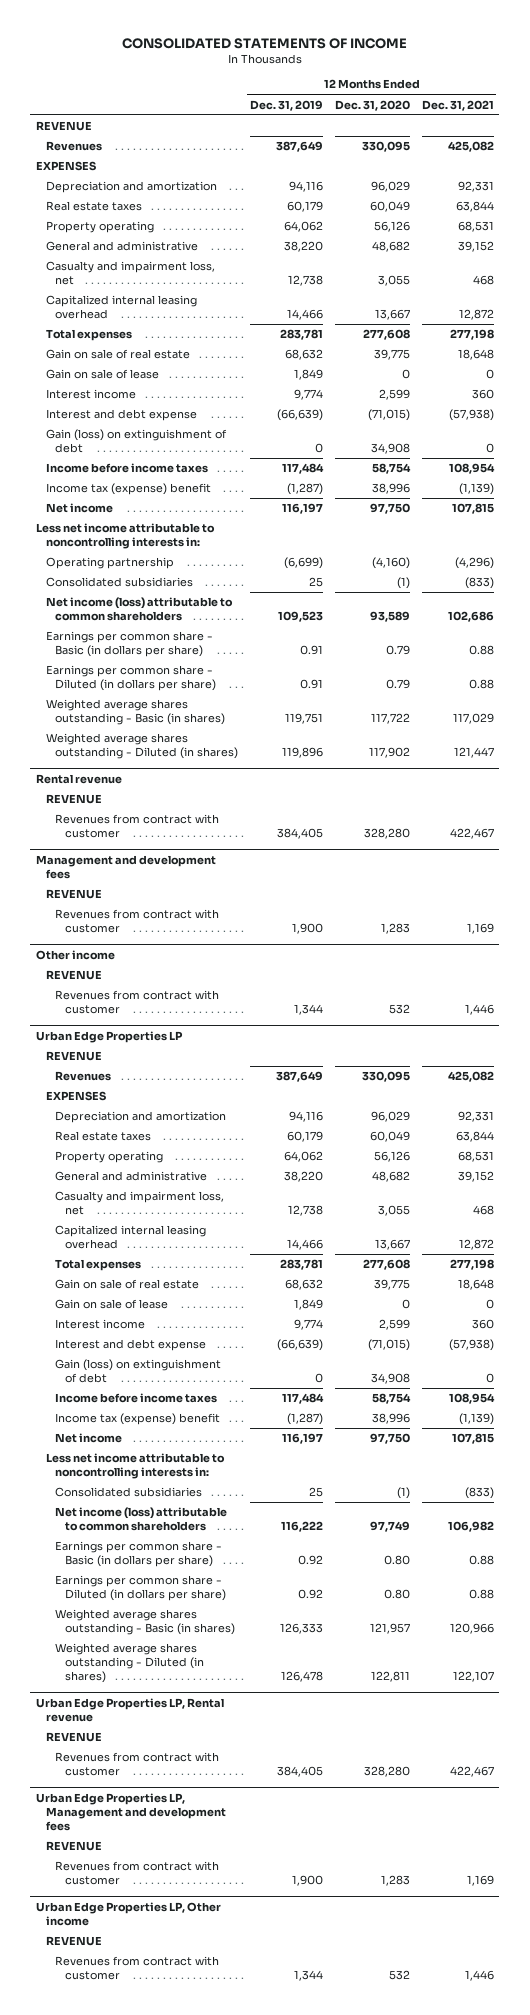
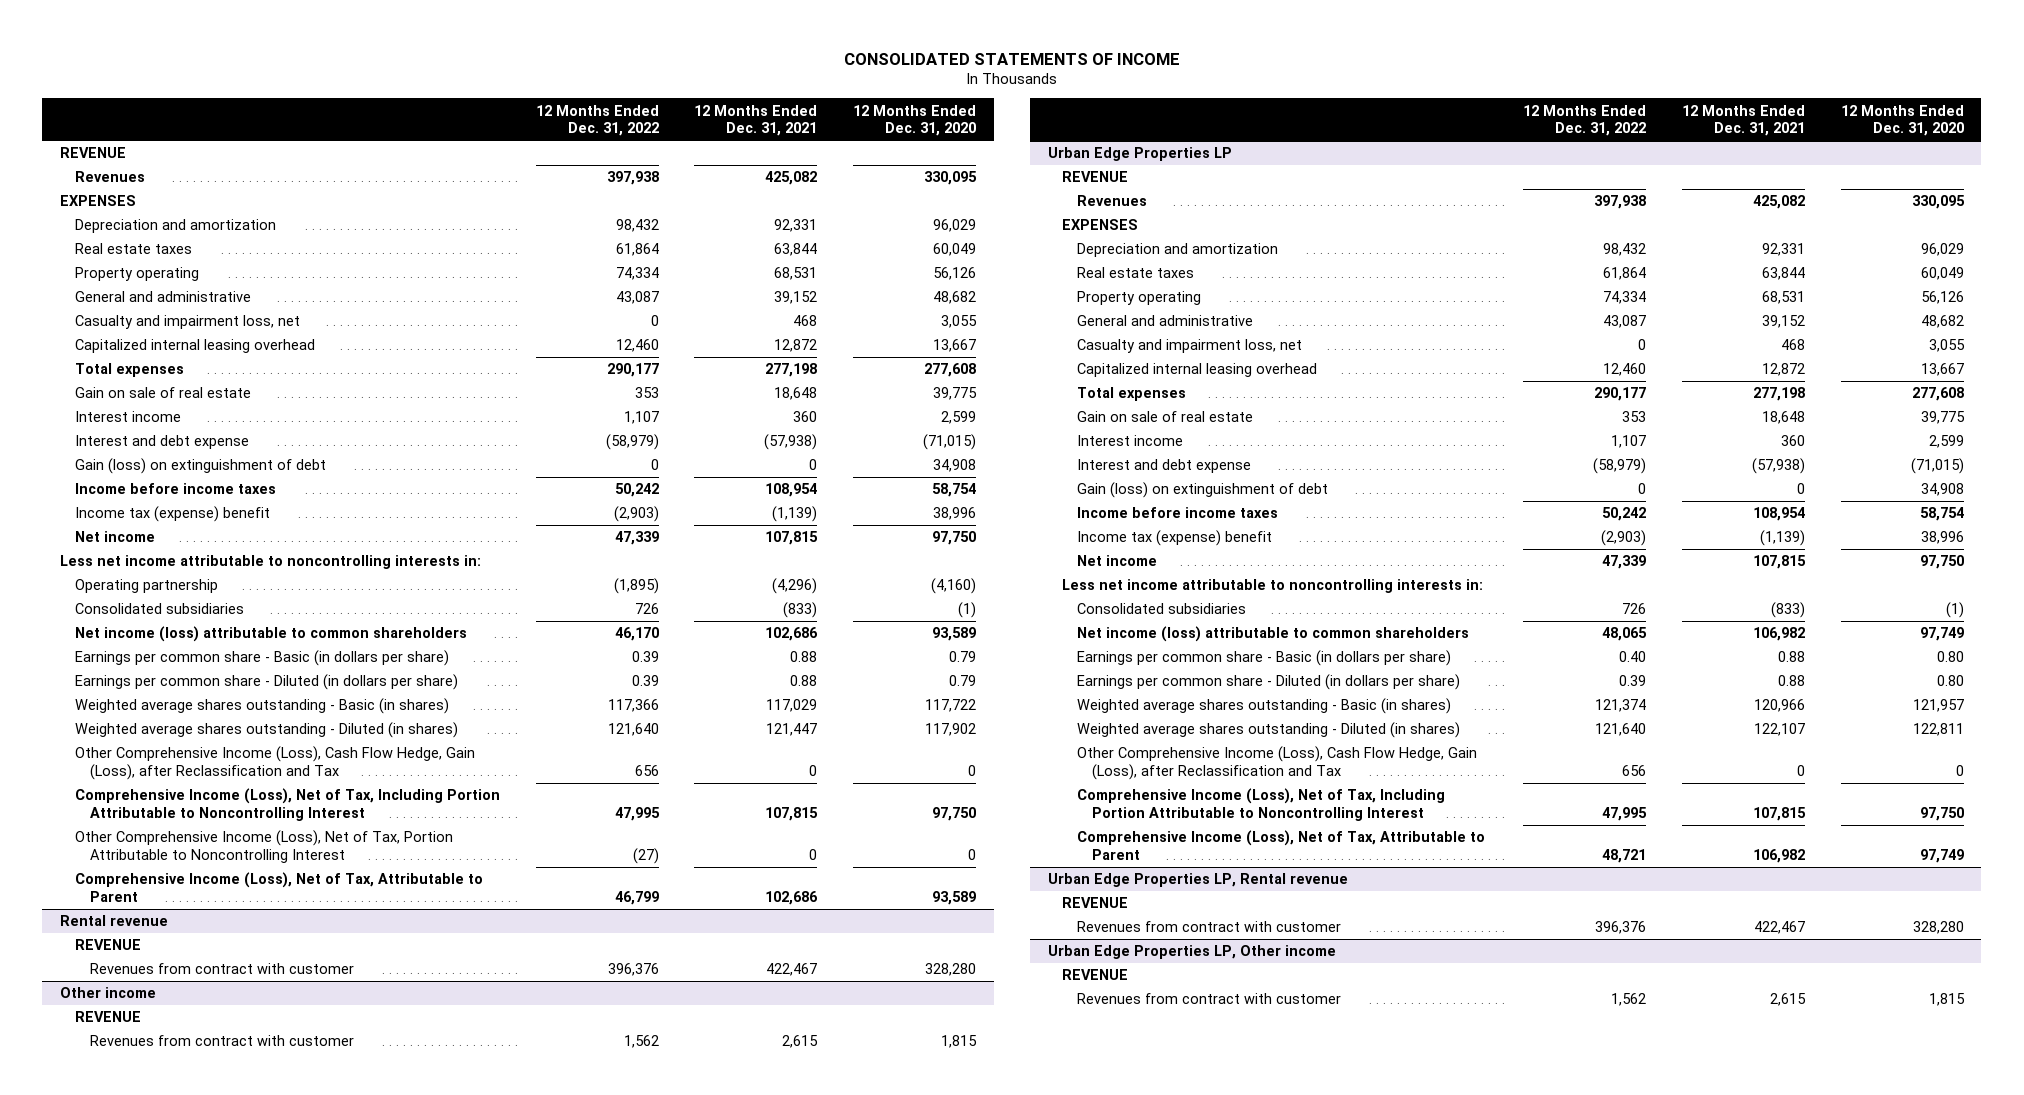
[250,99,324,111] Dec. 31, 2019 -> none
none -> [535,104,659,137] 12 Months Ended Dec. 31, 2022
[45,369,159,380] Gain on sale of lease -> none
none -> [74,746,475,780] Other Comprehensive Income (Loss), Cash Flow Hedge, Gain (Loss), after Reclassification and Tax
none -> [74,788,500,821] Comprehensive Income (Loss), Net of Tax, Including Portion Attributable to Noncontrolling Interest
none -> [74,830,453,863] Other Comprehensive Income (Loss), Net of Tax, Portion Attributable to Noncontrolling Interest
none -> [74,872,483,902] Comprehensive Income (Loss), Net of Tax, Attributable to Parent
[36,855,217,879] Management and development fees -> none
[45,889,102,900] REVENUE -> none
[55,909,220,934] Revenues from contract with customer -> none
[388,1004,410,1015] 532 -> [941,1035,978,1049] 1,815
[464,1004,494,1016] 1,446 -> [782,1035,819,1049] 2,615
[55,1299,169,1310] Gain on sale of lease -> none
none -> [1076,746,1477,780] Other Comprehensive Income (Loss), Cash Flow Hedge, Gain (Loss), after Reclassification and Tax
none -> [1076,788,1445,821] Comprehensive Income (Loss), Net of Tax, Including Portion Attributable to Noncontrolling Interest
none -> [1076,830,1485,860] Comprehensive Income (Loss), Net of Tax, Attributable to Parent
[36,1793,226,1831] Urban Edge Properties LP, Management and development fees -> none
[45,1841,102,1852] REVENUE -> none
[55,1861,220,1886] Revenues from contract with customer -> none
[388,1970,410,1981] 532 -> [1928,993,1965,1007] 1,815
[464,1970,494,1982] 1,446 -> [1769,993,1806,1007] 2,615

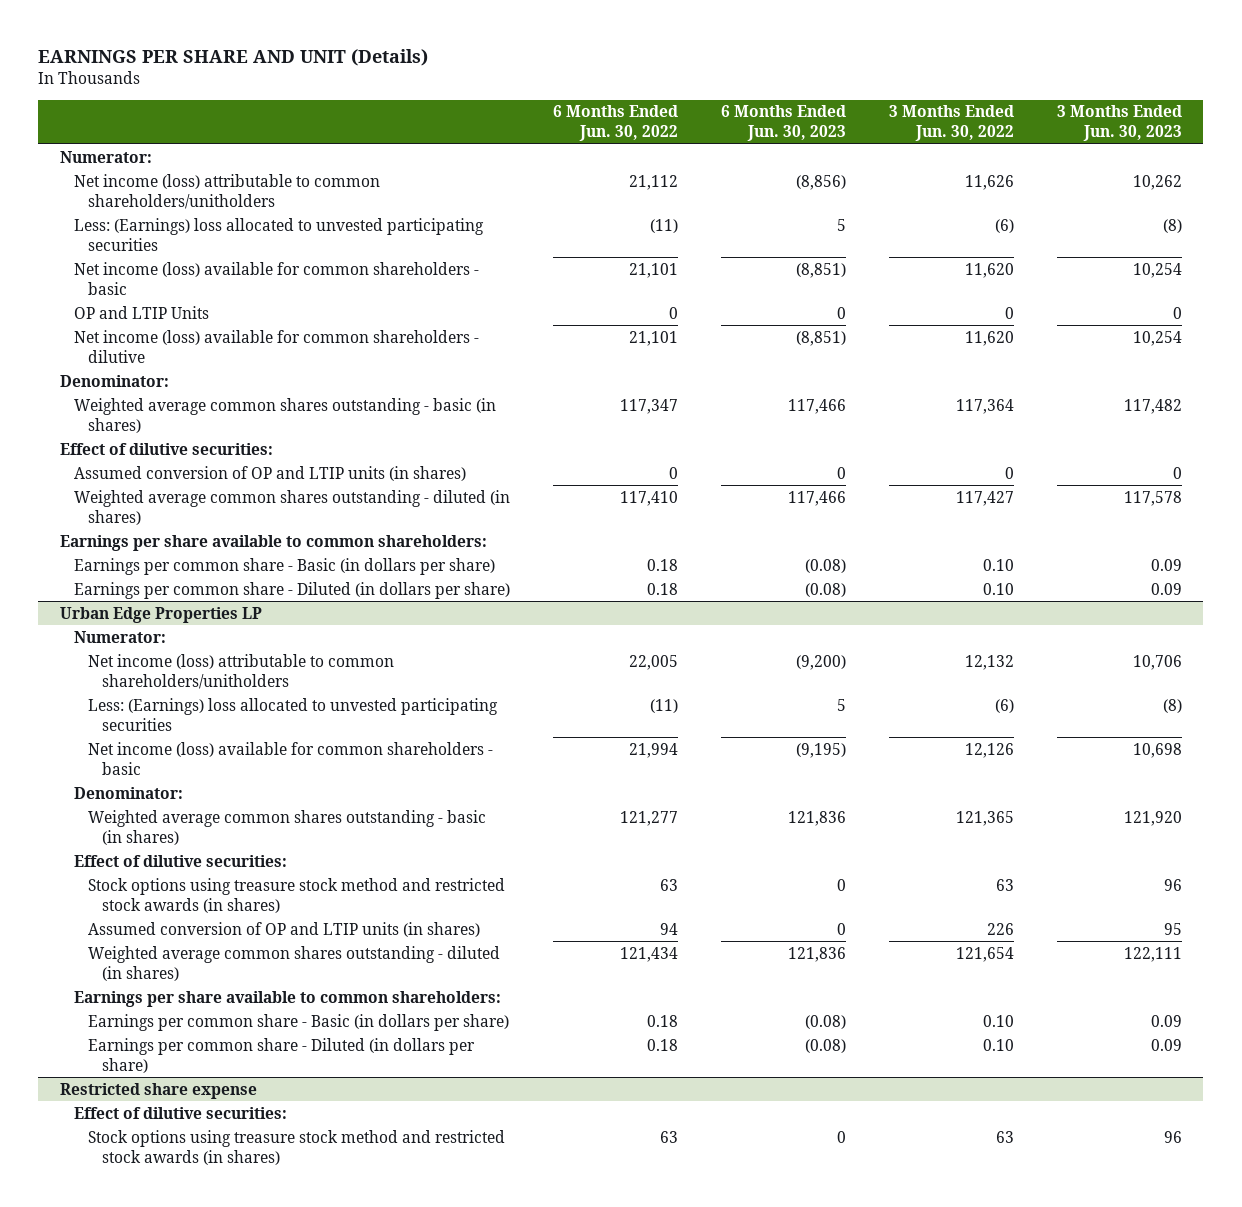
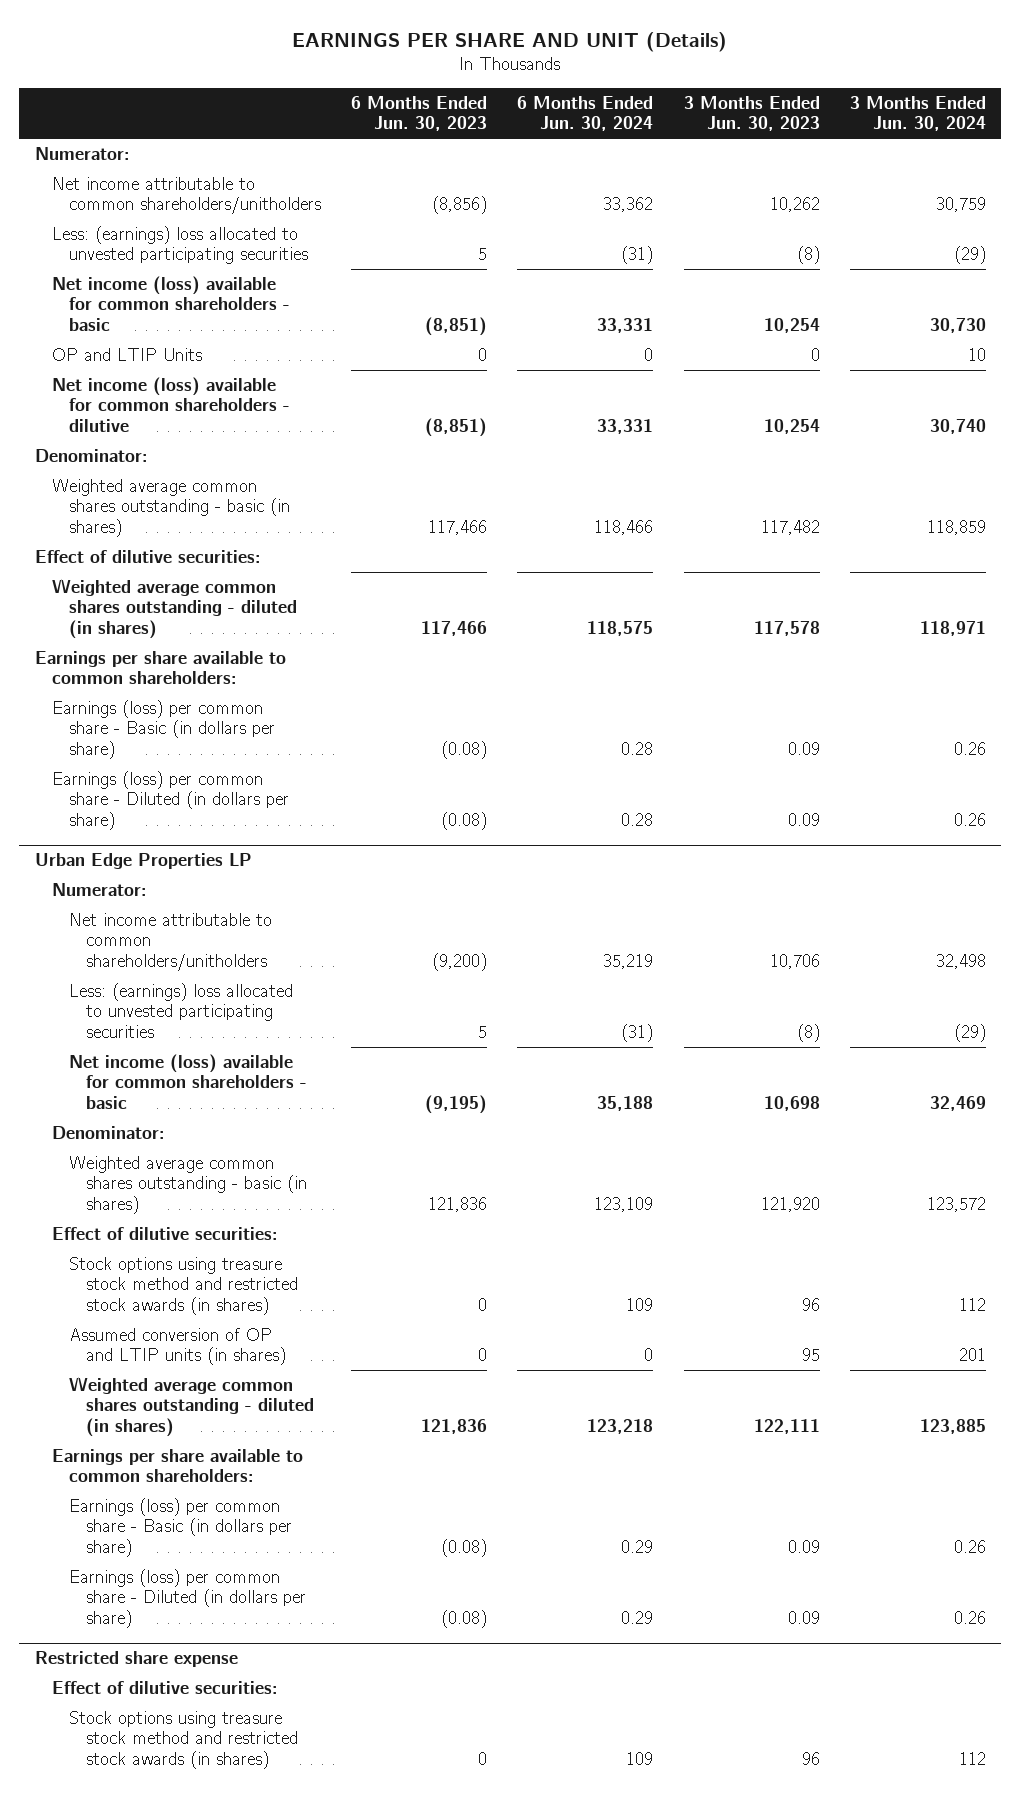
[552,105,678,142] 6 Months Ended Jun. 30, 2022 -> none
[888,105,1014,142] 3 Months Ended Jun. 30, 2022 -> none
none -> [517,95,654,131] 6 Months Ended Jun. 30, 2024
none -> [850,95,987,131] 3 Months Ended Jun. 30, 2024
[73,173,380,209] Net income (loss) attributable to common shareholders/unitholders -> [51,177,321,215] Net income attributable to common shareholders/unitholders
[73,217,484,251] Less: (Earnings) loss allocated to unvested participating securities -> [51,226,308,265] Less: (earnings) loss allocated to unvested participating securities
[73,465,466,481] Assumed conversion of OP and LTIP units (in shares) -> none
[73,557,495,575] Earnings per common share - Basic (in dollars per share) -> [51,700,275,759] Earnings (loss) per common share - Basic (in dollars per share)
[73,581,510,599] Earnings per common share - Diluted (in dollars per share) -> [51,771,289,830] Earnings (loss) per common share - Diluted (in dollars per share)
[88,653,395,689] Net income (loss) attributable to common shareholders/unitholders -> [68,913,272,971] Net income attributable to common shareholders/unitholders
[88,697,499,731] Less: (Earnings) loss allocated to unvested participating securities -> [68,983,293,1038] Less: (earnings) loss allocated to unvested participating securities
[88,1013,510,1031] Earnings per common share - Basic (in dollars per share) -> [68,1498,292,1557] Earnings (loss) per common share - Basic (in dollars per share)
[88,1037,476,1073] Earnings per common share - Diluted (in dollars per share) -> [68,1569,306,1628] Earnings (loss) per common share - Diluted (in dollars per share)

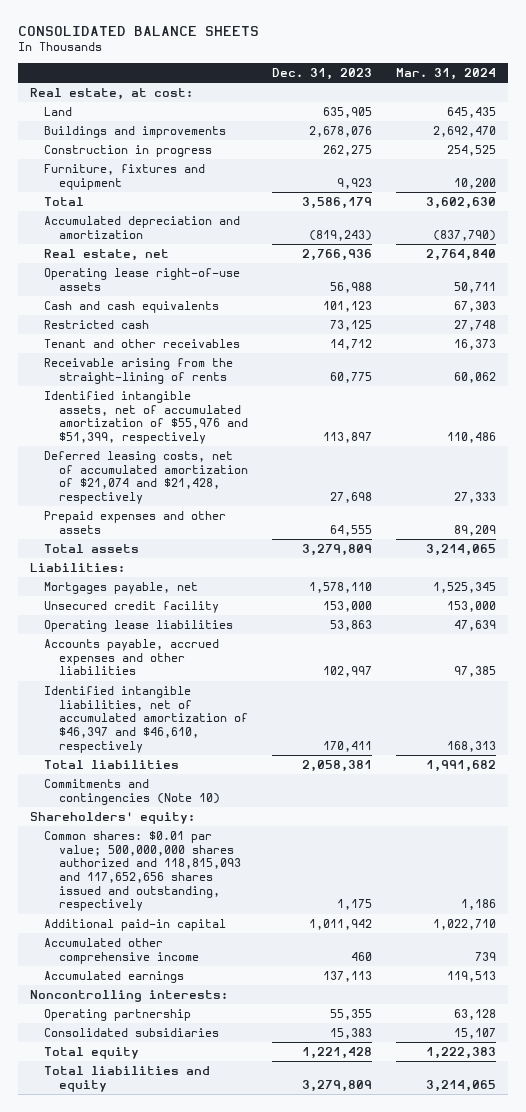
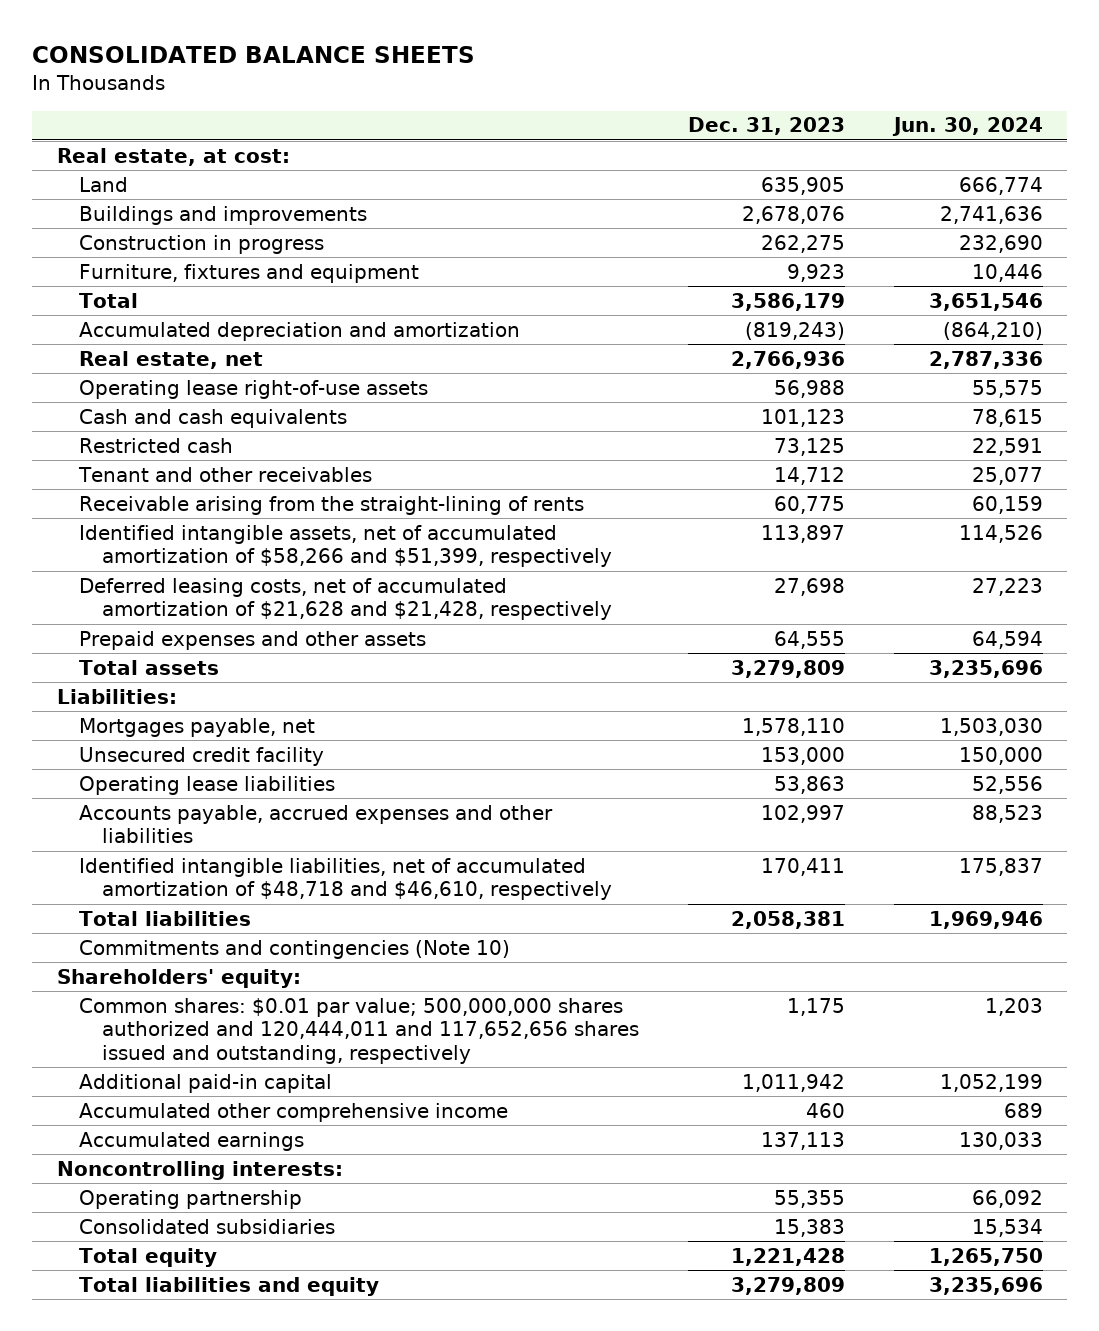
[396,68,497,81] Mar. 31, 2024 -> none
none -> [891,117,1043,137] Jun. 30, 2024
[44,391,248,444] Identified intangible assets, net of accumulated amortization of $55,976 and $51,399, respectively -> [79,524,613,568] Identified intangible assets, net of accumulated amortization of $58,266 and $51,399, respectively
[44,451,248,504] Deferred leasing costs, net of accumulated amortization of $21,074 and $21,428, respectively -> [79,577,613,621] Deferred leasing costs, net of accumulated amortization of $21,628 and $21,428, respectively
[44,686,248,753] Identified intangible liabilities, net of accumulated amortization of $46,397 and $46,610, respectively -> [79,857,613,901] Identified intangible liabilities, net of accumulated amortization of $48,718 and $46,610, respectively
[44,831,241,912] Common shares: $0.01 par value; 500,000,000 shares authorized and 118,815,093 and 117,652,656 shares issued and outstanding, respectively -> [79,997,640,1064] Common shares: $0.01 par value; 500,000,000 shares authorized and 120,444,011 and 117,652,656 shares issued and outstanding, respectively

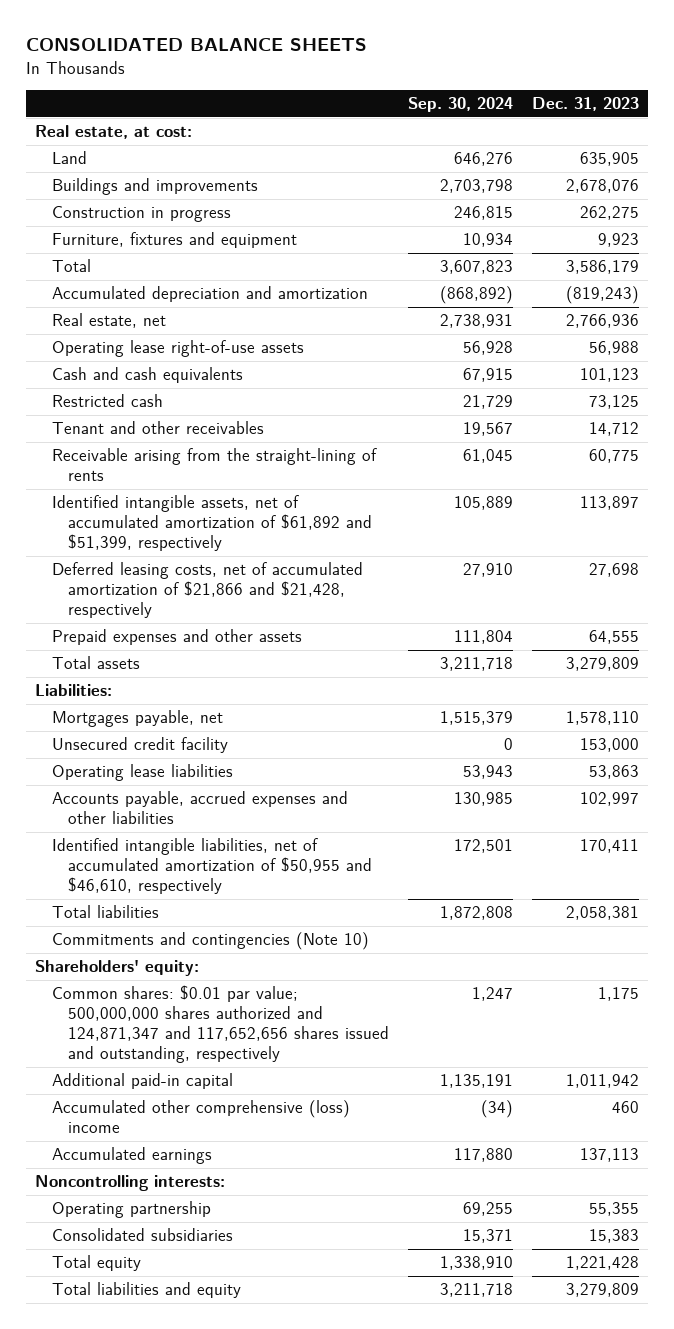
[891,117,1043,137] Jun. 30, 2024 -> none
none -> [408,97,514,113] Sep. 30, 2024
[79,524,613,568] Identified intangible assets, net of accumulated amortization of $58,266 and $51,399, respectively -> [51,495,373,552] Identified intangible assets, net of accumulated amortization of $61,892 and $51,399, respectively
[79,577,613,621] Deferred leasing costs, net of accumulated amortization of $21,628 and $21,428, respectively -> [51,562,363,619] Deferred leasing costs, net of accumulated amortization of $21,866 and $21,428, respectively
[79,857,613,901] Identified intangible liabilities, net of accumulated amortization of $48,718 and $46,610, respectively -> [51,838,373,895] Identified intangible liabilities, net of accumulated amortization of $50,955 and $46,610, respectively
[79,997,640,1064] Common shares: $0.01 par value; 500,000,000 shares authorized and 120,444,011 and 117,652,656 shares issued and outstanding, respectively -> [51,985,390,1064] Common shares: $0.01 par value; 500,000,000 shares authorized and 124,871,347 and 117,652,656 shares issued and outstanding, respectively
[79,1102,509,1122] Accumulated other comprehensive income -> [51,1100,350,1134] Accumulated other comprehensive (loss) income

